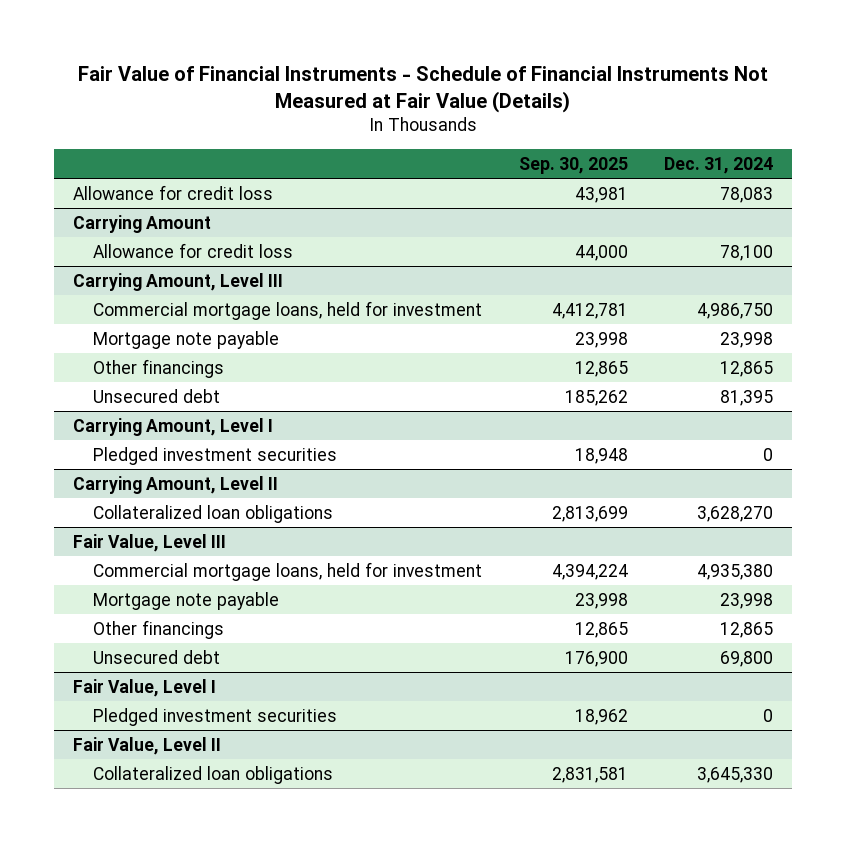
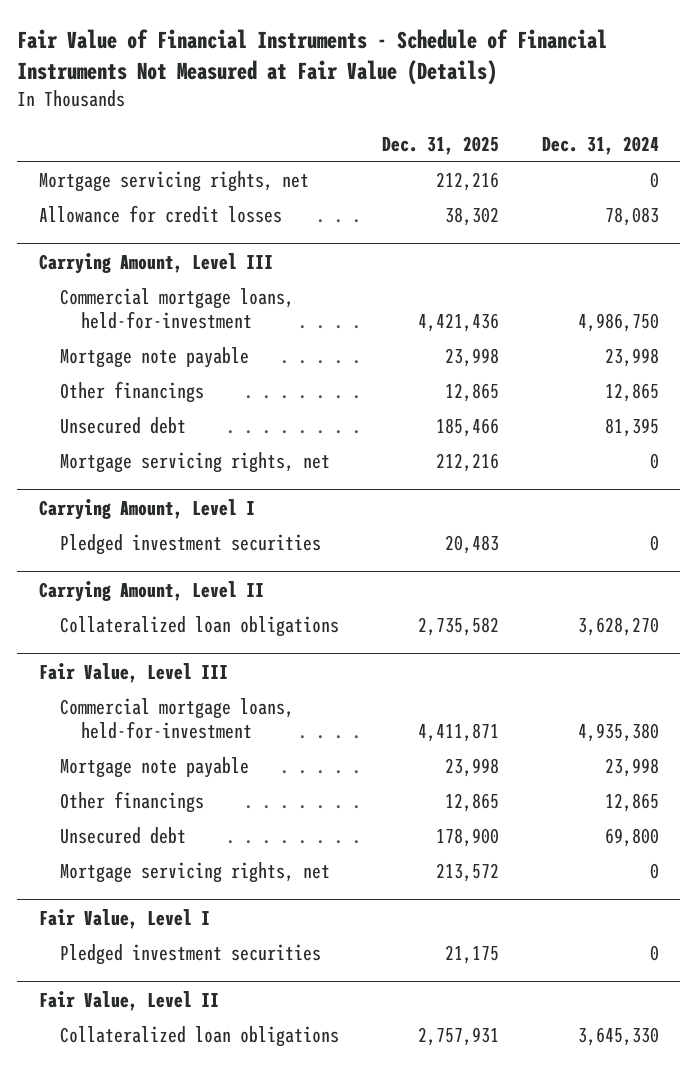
[518,156,628,174] Sep. 30, 2025 -> none
none -> [382,135,500,155] Dec. 31, 2025
[72,214,211,233] Carrying Amount -> none
[92,242,293,258] Allowance for credit loss -> none
none -> [38,170,309,192] Mortgage servicing rights, net
[72,184,273,200] Allowance for credit loss -> [38,204,282,223] Allowance for credit losses
[92,300,482,320] Commercial mortgage loans, held for investment -> [60,287,295,329] Commercial mortgage loans, held-for-investment
none -> [60,451,331,473] Mortgage servicing rights, net
[92,561,482,581] Commercial mortgage loans, held for investment -> [60,697,295,739] Commercial mortgage loans, held-for-investment
none -> [60,861,331,883] Mortgage servicing rights, net

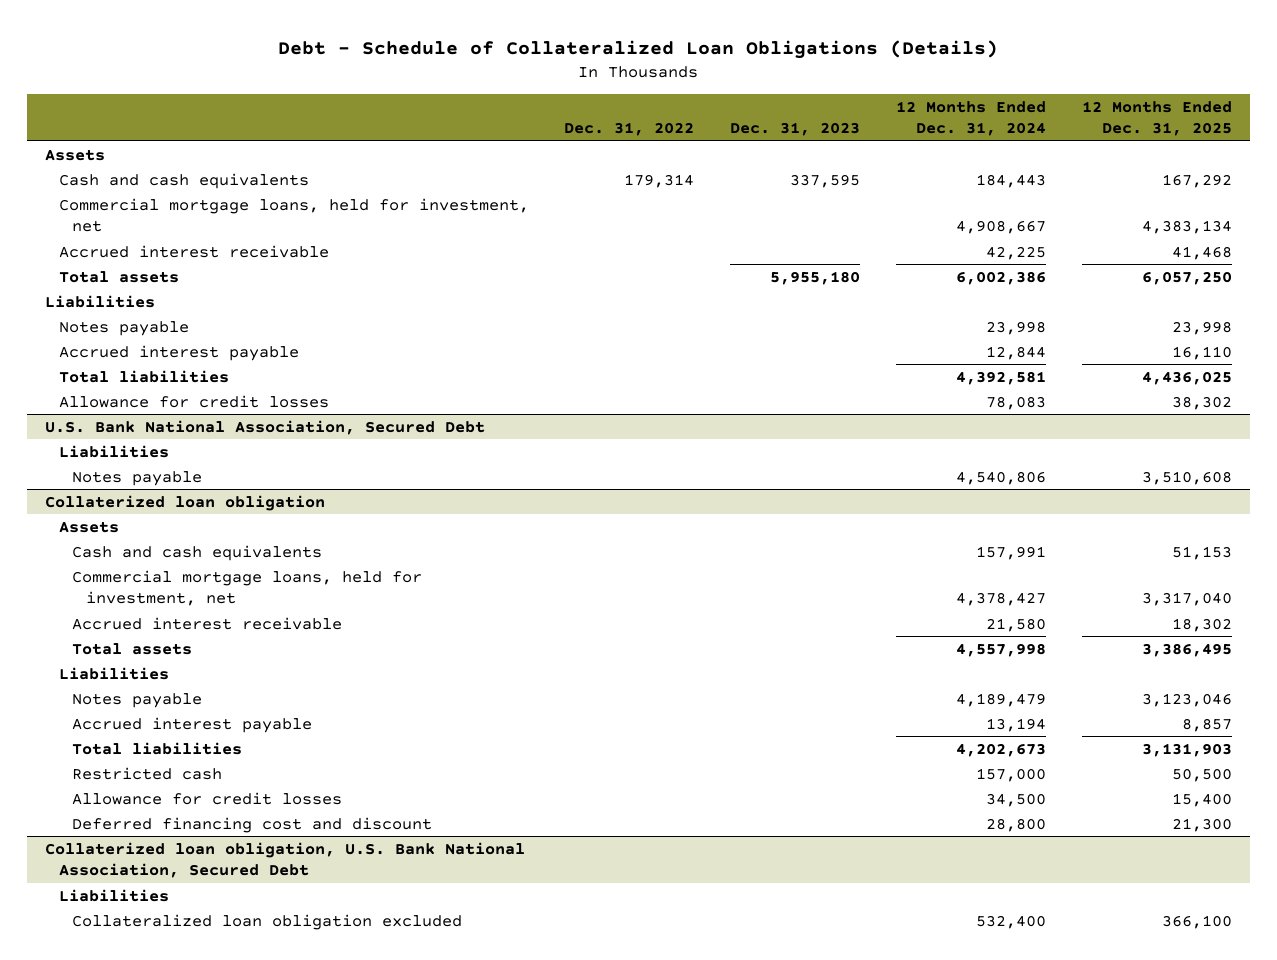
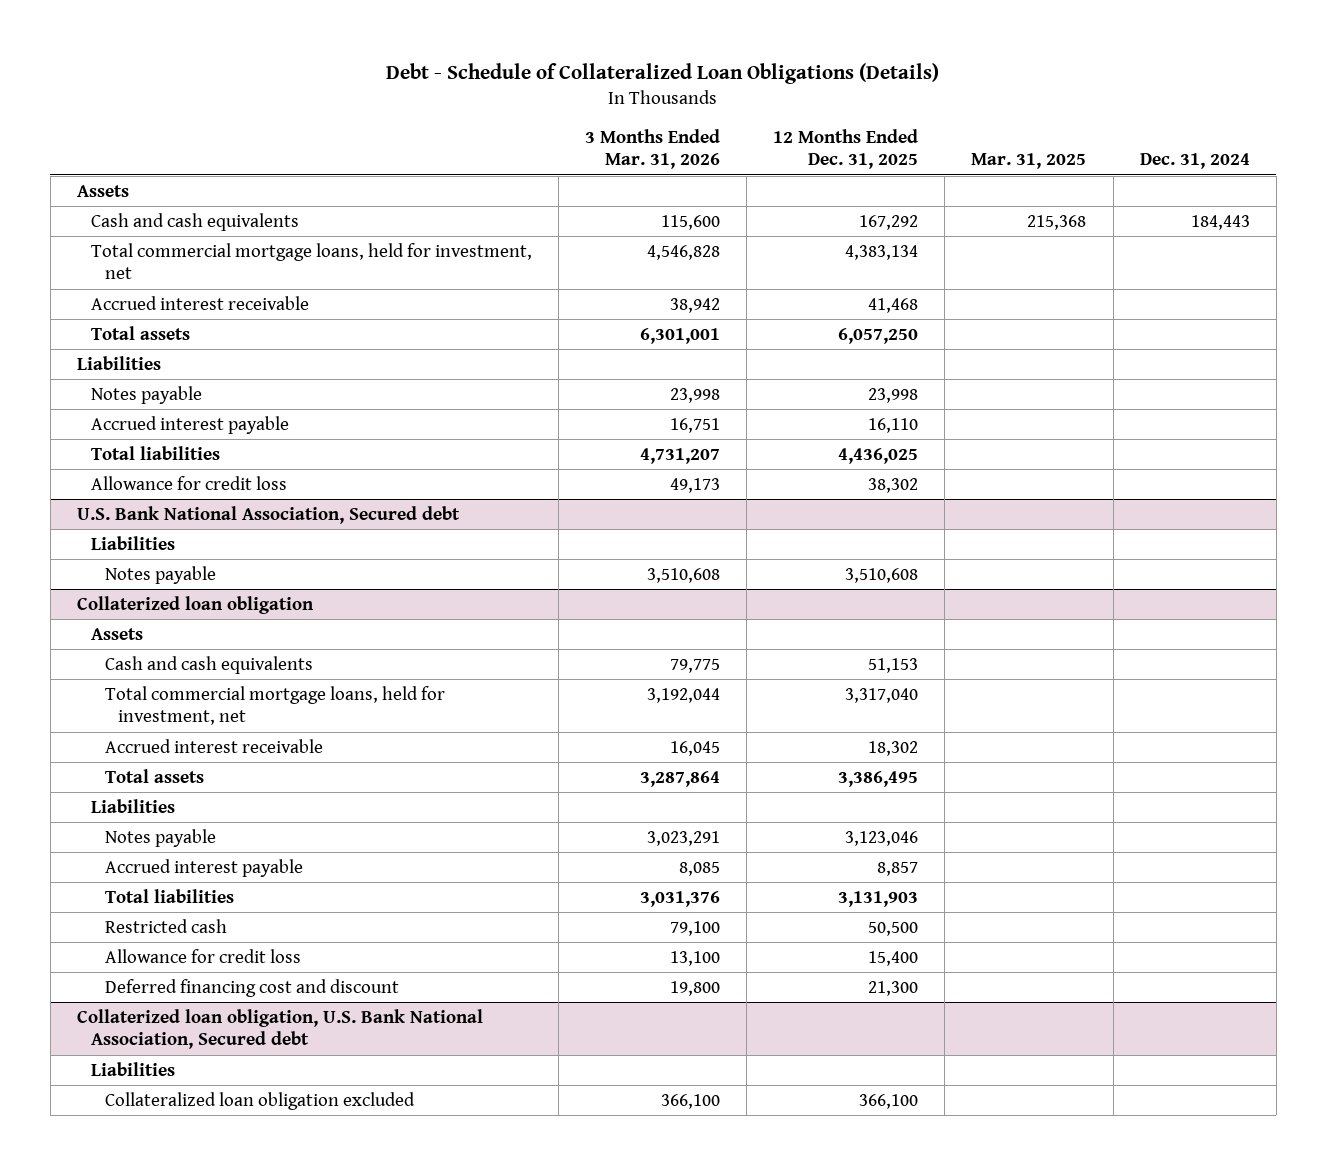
[564,122,695,137] Dec. 31, 2022 -> none
[730,122,861,137] Dec. 31, 2023 -> none
[896,100,1047,137] 12 Months Ended Dec. 31, 2024 -> none
none -> [584,128,720,170] 3 Months Ended Mar. 31, 2026
none -> [971,153,1087,170] Mar. 31, 2025
none -> [1139,153,1250,170] Dec. 31, 2024
[58,197,529,233] Commercial mortgage loans, held for investment, net -> [90,242,532,280] Total commercial mortgage loans, held for investment, net
[58,394,329,408] Allowance for credit losses -> [90,475,287,490] Allowance for credit loss
[44,419,485,435] U.S. Bank National Association, Secured Debt -> [76,505,460,524] U.S. Bank National Association, Secured debt
[72,569,423,607] Commercial mortgage loans, held for investment, net -> [104,685,445,726] Total commercial mortgage loans, held for investment, net
[72,791,343,805] Allowance for credit losses -> [104,948,301,963] Allowance for credit loss
[44,841,525,879] Collaterized loan obligation, U.S. Bank National Association, Secured Debt -> [76,1008,483,1050] Collaterized loan obligation, U.S. Bank National Association, Secured debt

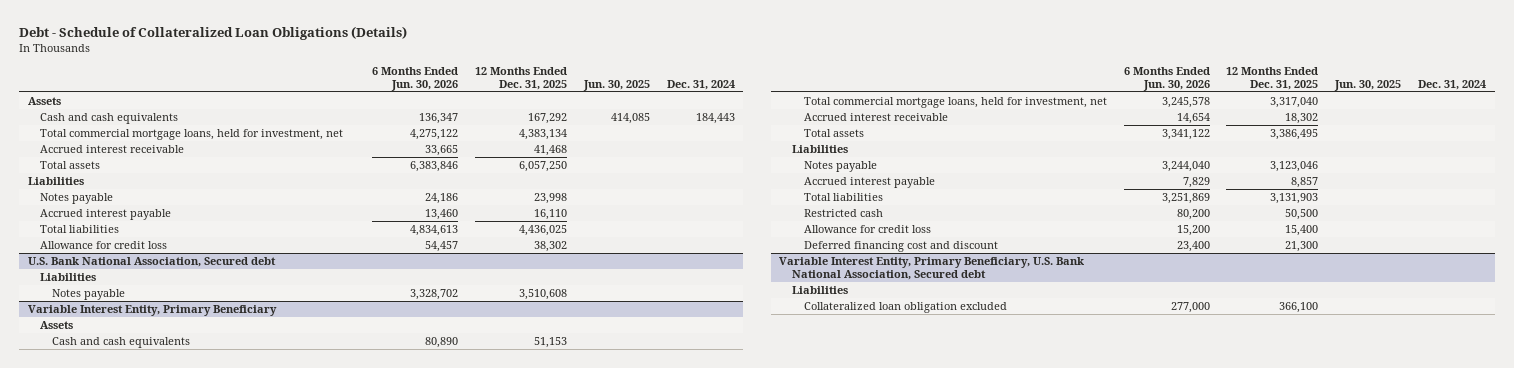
[584,128,720,170] 3 Months Ended Mar. 31, 2026 -> none
[971,153,1087,170] Mar. 31, 2025 -> none
none -> [372,66,459,91] 6 Months Ended Jun. 30, 2026
none -> [582,79,650,91] Jun. 30, 2025
[76,595,314,614] Collaterized loan obligation -> [27,305,277,317] Variable Interest Entity, Primary Beneficiary
[76,1008,483,1050] Collaterized loan obligation, U.S. Bank National Association, Secured debt -> none
none -> [779,257,1085,281] Variable Interest Entity, Primary Beneficiary, U.S. Bank National Association, Secured debt

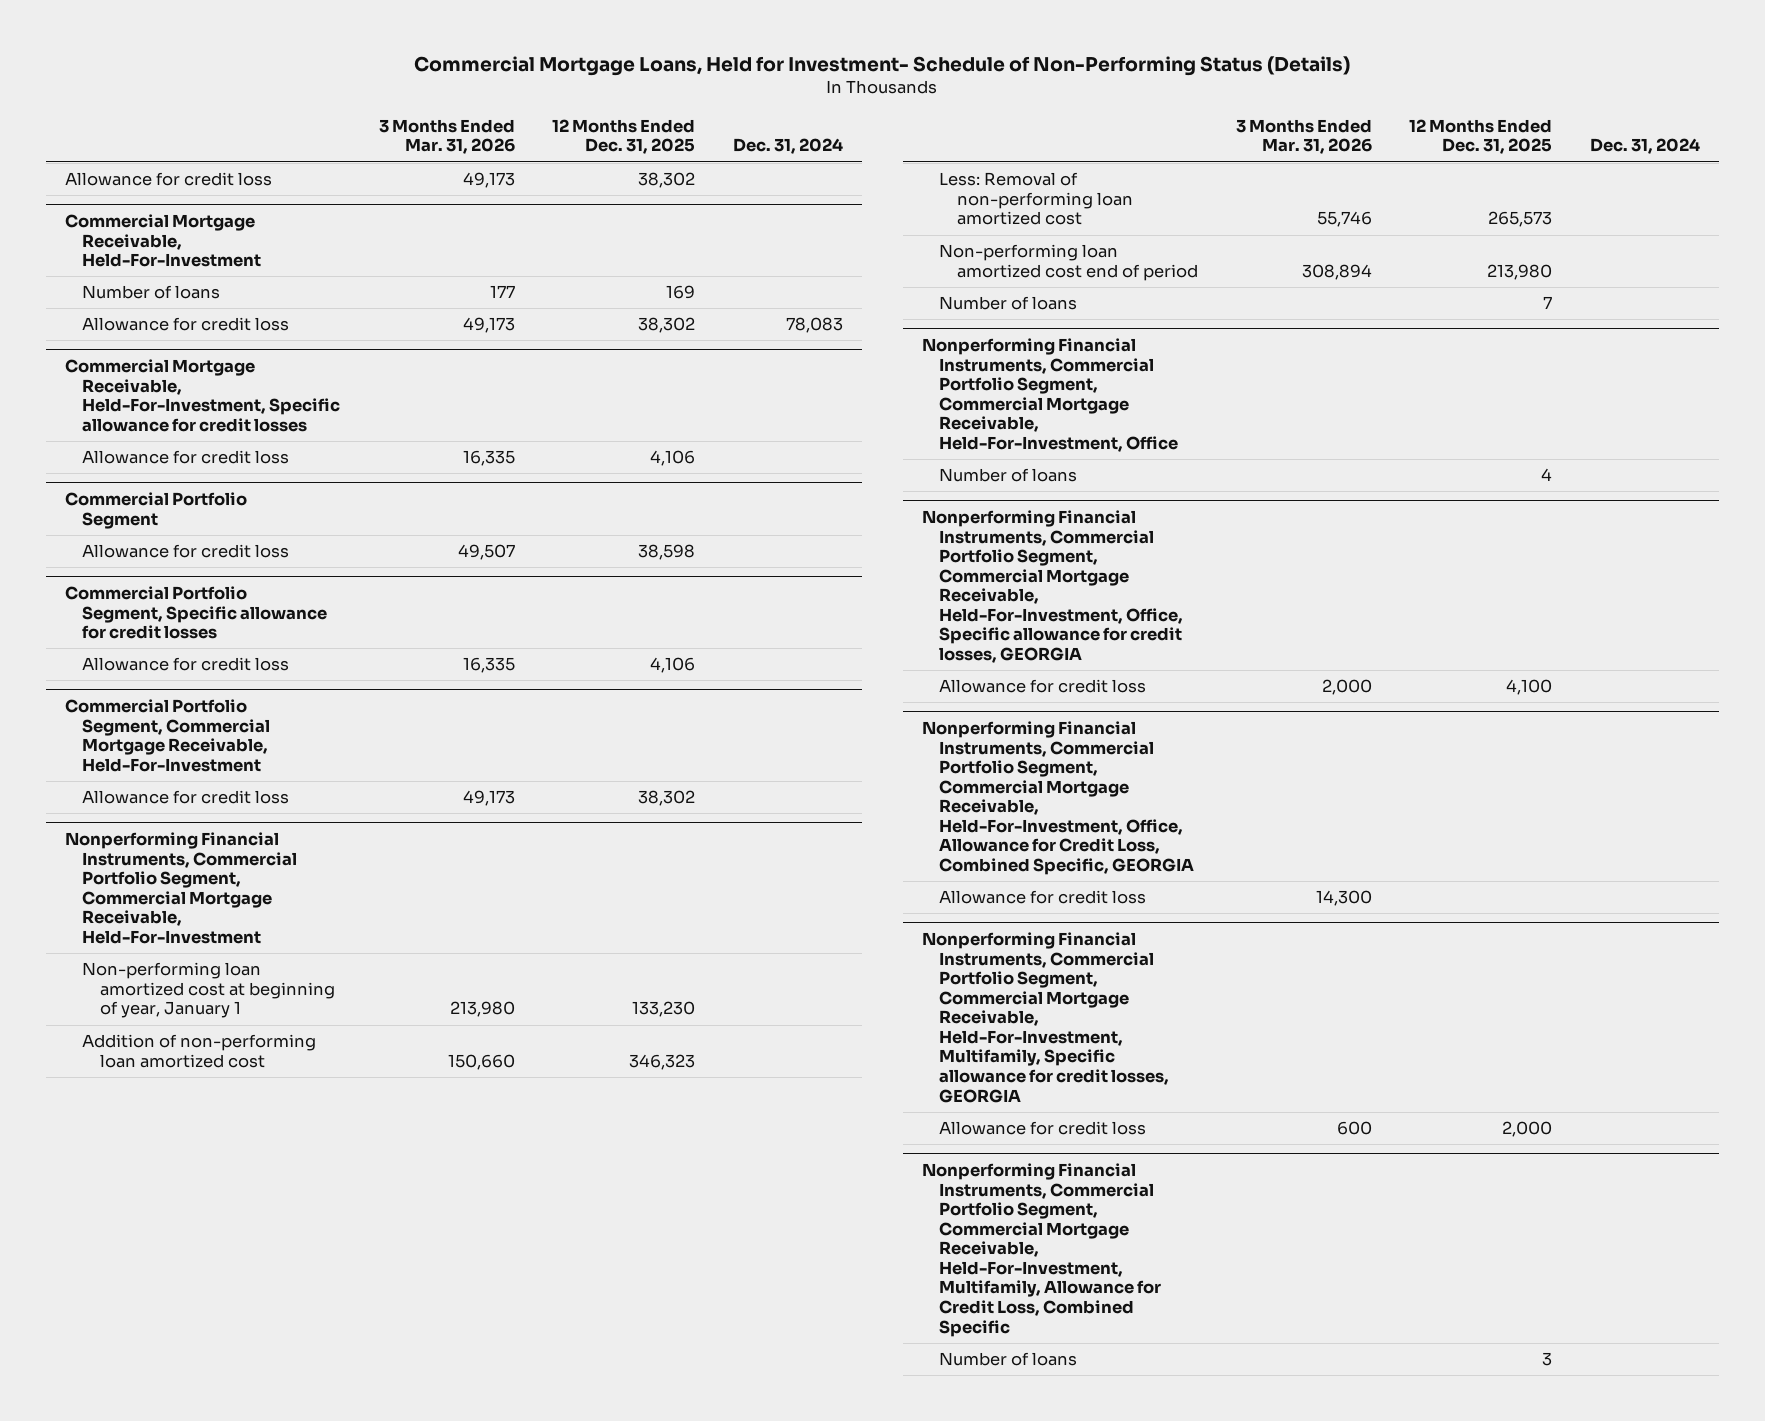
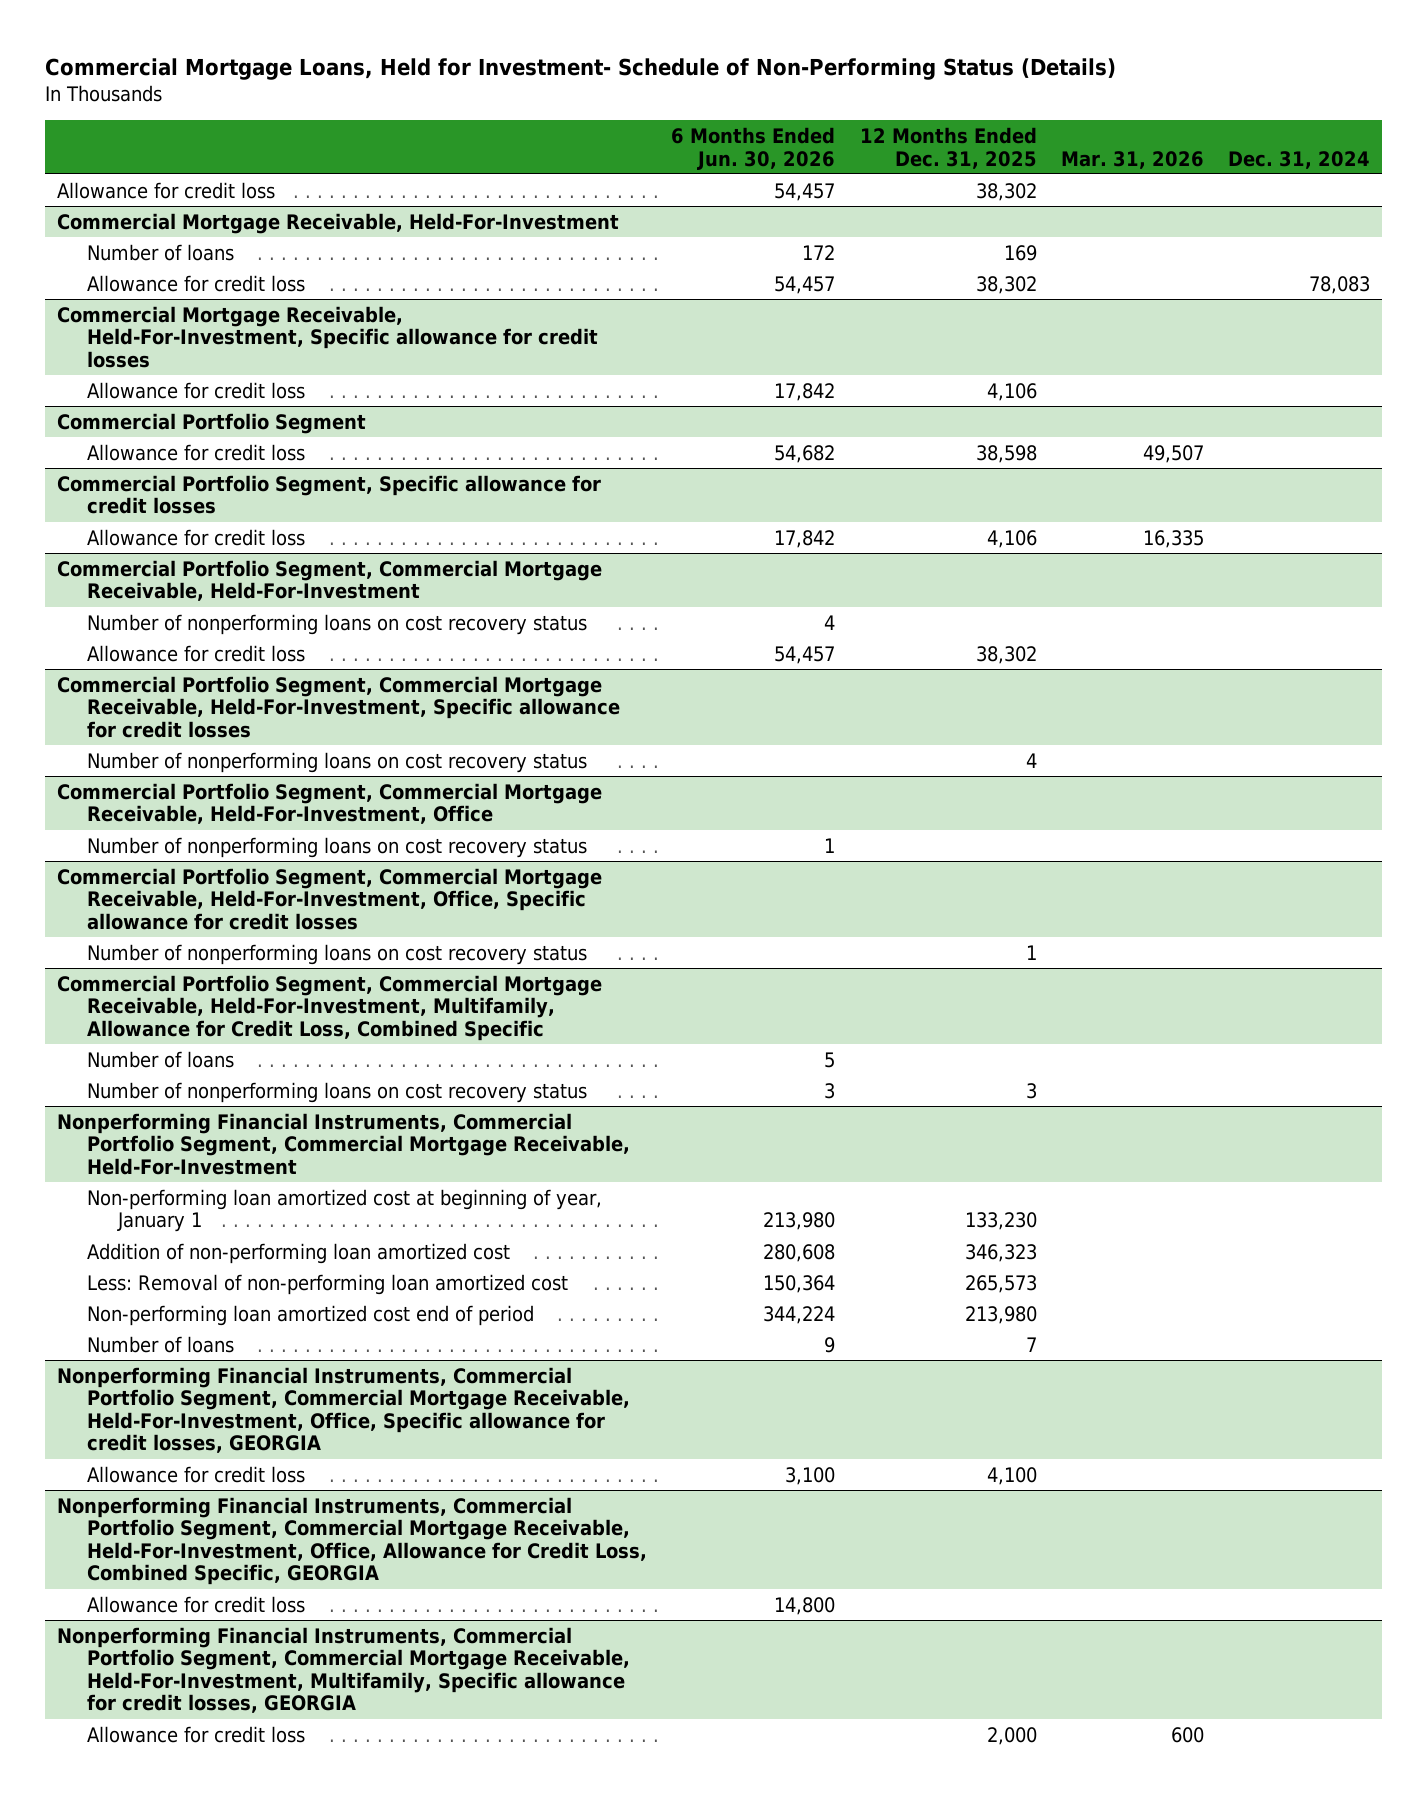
[378,118,515,155] 3 Months Ended Mar. 31, 2026 -> none
none -> [671,127,836,170] 6 Months Ended Jun. 30, 2026
none -> [1060,150,1204,169] Mar. 31, 2026
none -> [87,613,588,635] Number of nonperforming loans on cost recovery status
none -> [57,675,621,738] Commercial Portfolio Segment, Commercial Mortgage Receivable, Held-For-Investment, Specific allowance for credit losses
none -> [87,751,588,773] Number of nonperforming loans on cost recovery status
none -> [57,782,603,825] Commercial Portfolio Segment, Commercial Mortgage Receivable, Held-For-Investment, Office
none -> [87,836,588,858] Number of nonperforming loans on cost recovery status
none -> [57,867,603,930] Commercial Portfolio Segment, Commercial Mortgage Receivable, Held-For-Investment, Office, Specific allowance for credit losses
none -> [87,943,588,965] Number of nonperforming loans on cost recovery status
none -> [57,974,603,1041] Commercial Portfolio Segment, Commercial Mortgage Receivable, Held-For-Investment, Multifamily, Allowance for Credit Loss, Combined Specific
none -> [87,1050,235,1068] Number of loans
none -> [87,1081,588,1103] Number of nonperforming loans on cost recovery status
[921,337,1179,452] Nonperforming Financial Instruments, Commercial Portfolio Segment, Commercial Mortgage Receivable, Held-For-Investment, Office -> none
[939,468,1078,483] Number of loans -> none
[921,1162,1162,1337] Nonperforming Financial Instruments, Commercial Portfolio Segment, Commercial Mortgage Receivable, Held-For-Investment, Multifamily, Allowance for Credit Loss, Combined Specific -> none
[939,1352,1078,1367] Number of loans -> none

